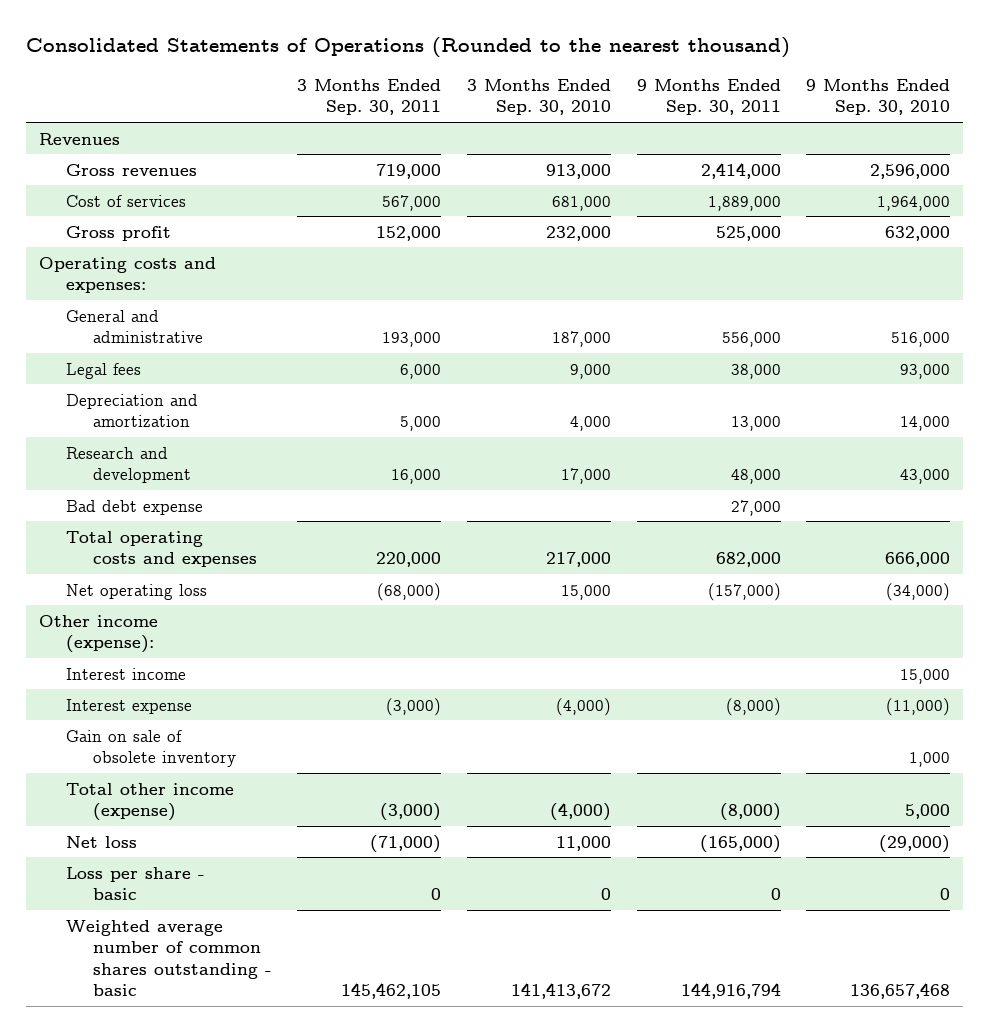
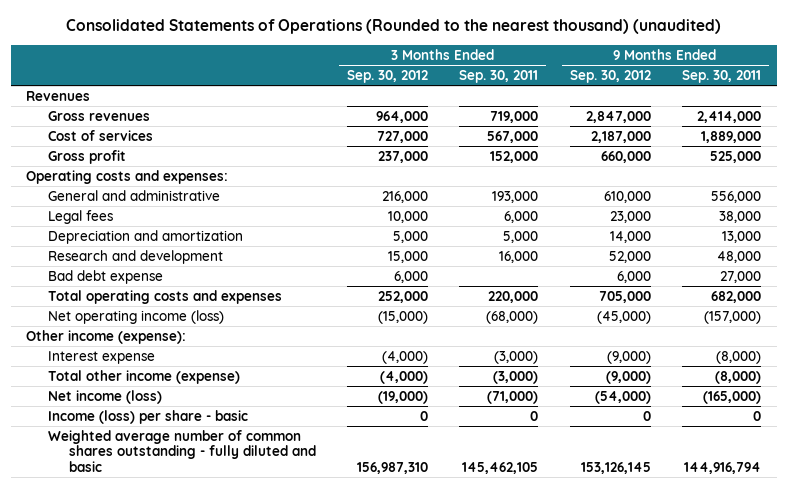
[25,37,790,59] Consolidated Statements of Operations (Rounded to the nearest thousand) -> [65,19,721,35] Consolidated Statements of Operations (Rounded to the nearest thousand) (unaudited)
[466,78,611,116] 3 Months Ended Sep. 30, 2010 -> none
[806,78,951,116] 9 Months Ended Sep. 30, 2010 -> none
none -> [347,69,429,83] Sep. 30, 2012
none -> [569,69,651,83] Sep. 30, 2012
[65,583,207,600] Net operating loss -> [47,309,224,324] Net operating income (loss)
[65,667,186,680] Interest income -> none
[65,729,236,768] Gain on sale of obsolete inventory -> none
[65,835,137,848] Net loss -> [47,389,162,404] Net income (loss)
[65,866,205,901] Loss per share - basic -> [47,409,248,424] Income (loss) per share - basic
[65,919,272,996] Weighted average number of common shares outstanding - basic -> [47,429,316,472] Weighted average number of common shares outstanding - fully diluted and basic

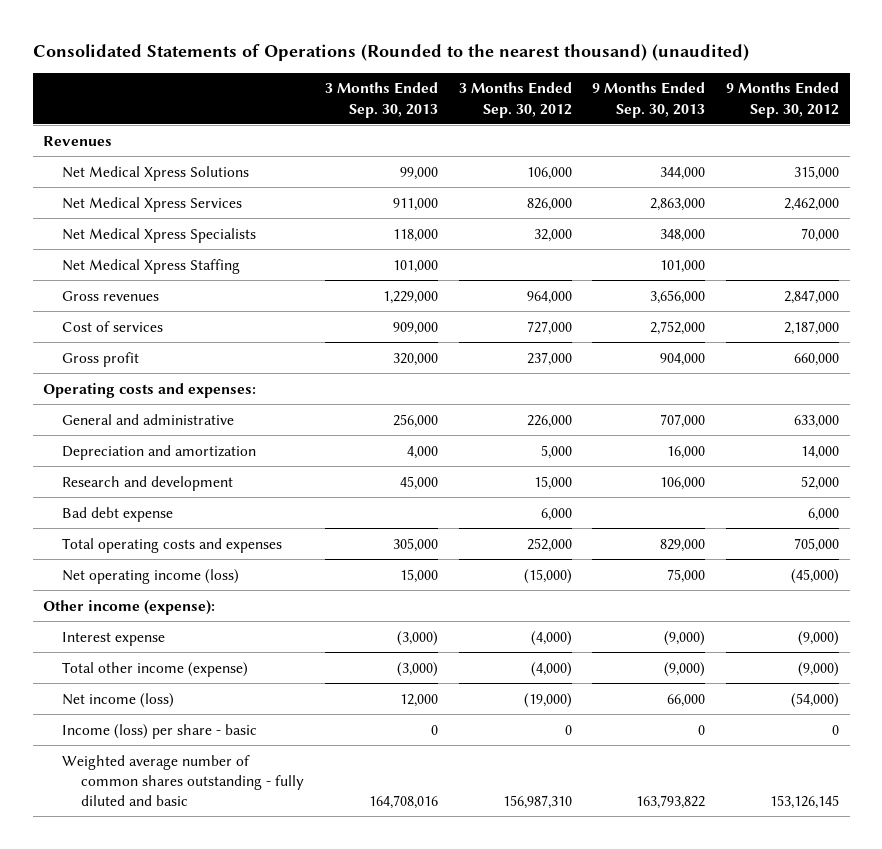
[459,69,539,83] Sep. 30, 2011 -> none
[682,69,762,83] Sep. 30, 2011 -> none
none -> [324,82,438,118] 3 Months Ended Sep. 30, 2013
none -> [592,82,706,118] 9 Months Ended Sep. 30, 2013
none -> [61,165,249,181] Net Medical Xpress Solutions
none -> [61,196,242,212] Net Medical Xpress Services
none -> [61,227,256,243] Net Medical Xpress Specialists
none -> [61,258,240,274] Net Medical Xpress Staffing
[47,209,113,224] Legal fees -> none
[382,190,429,203] 216,000 -> [526,414,572,428] 226,000
[603,190,651,203] 610,000 -> [794,414,840,428] 633,000

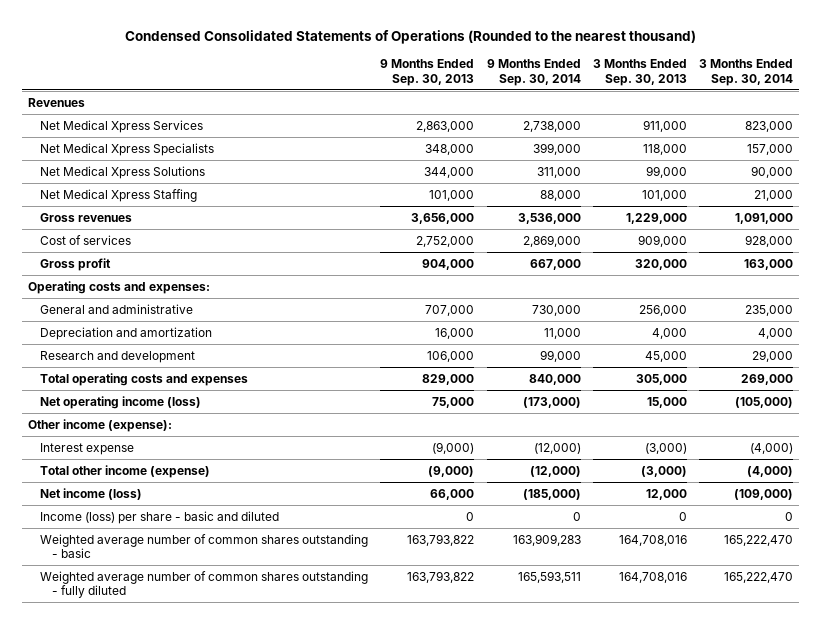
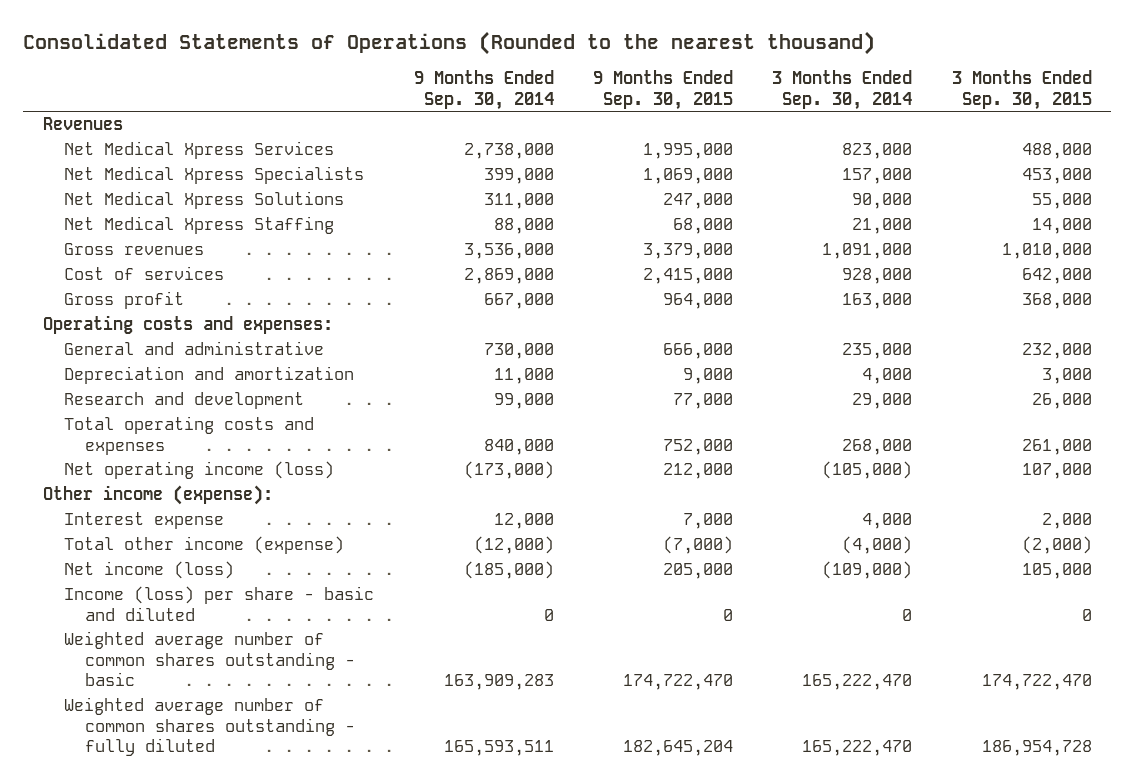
[124,29,696,44] Condensed Consolidated Statements of Operations (Rounded to the nearest thousand) -> [23,31,876,56] Consolidated Statements of Operations (Rounded to the nearest thousand)
[380,59,475,86] 9 Months Ended Sep. 30, 2013 -> none
[592,59,687,86] 3 Months Ended Sep. 30, 2013 -> none
none -> [592,70,733,110] 9 Months Ended Sep. 30, 2015
none -> [951,70,1092,110] 3 Months Ended Sep. 30, 2015
[741,373,794,385] 269,000 -> [842,438,913,455] 268,000
[533,442,581,454] (12,000) -> [493,513,554,530] 12,000
[750,442,794,454] (4,000) -> [862,513,913,530] 4,000

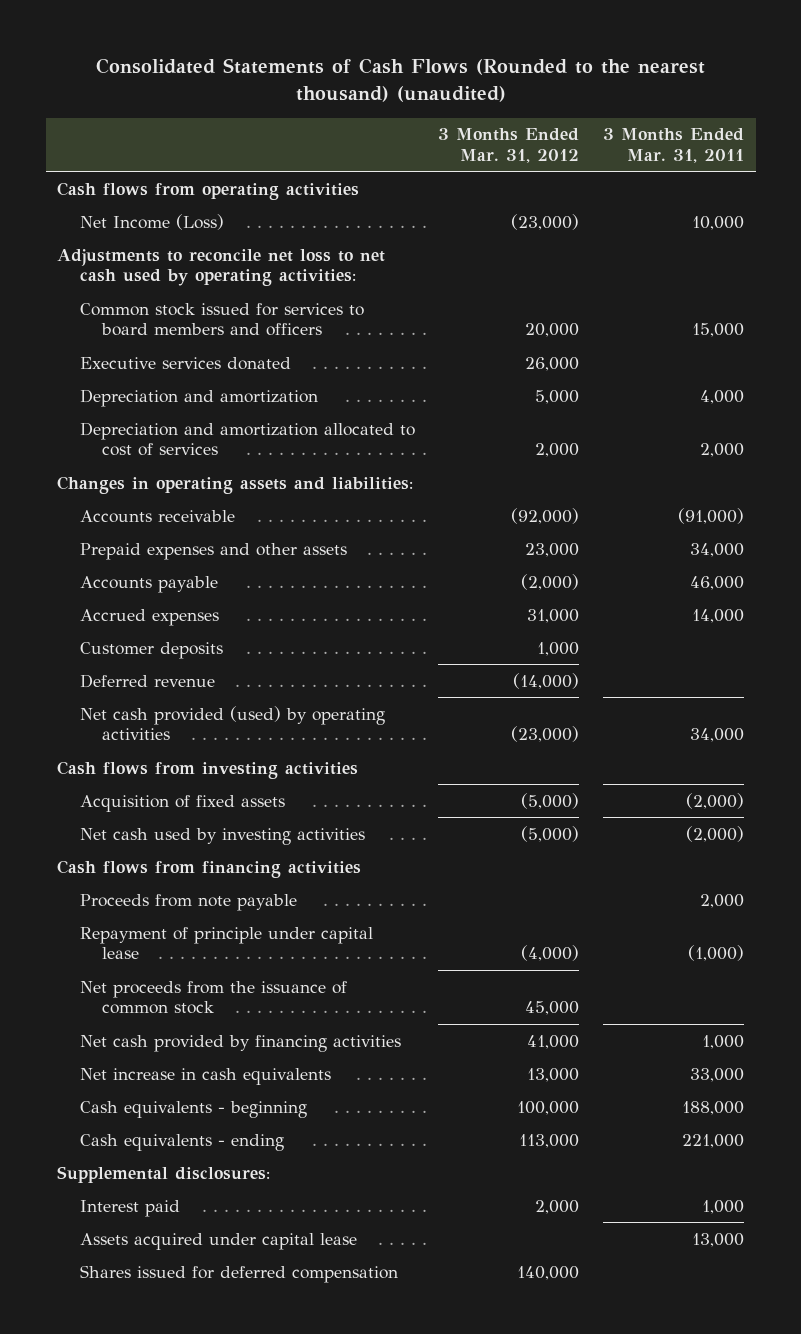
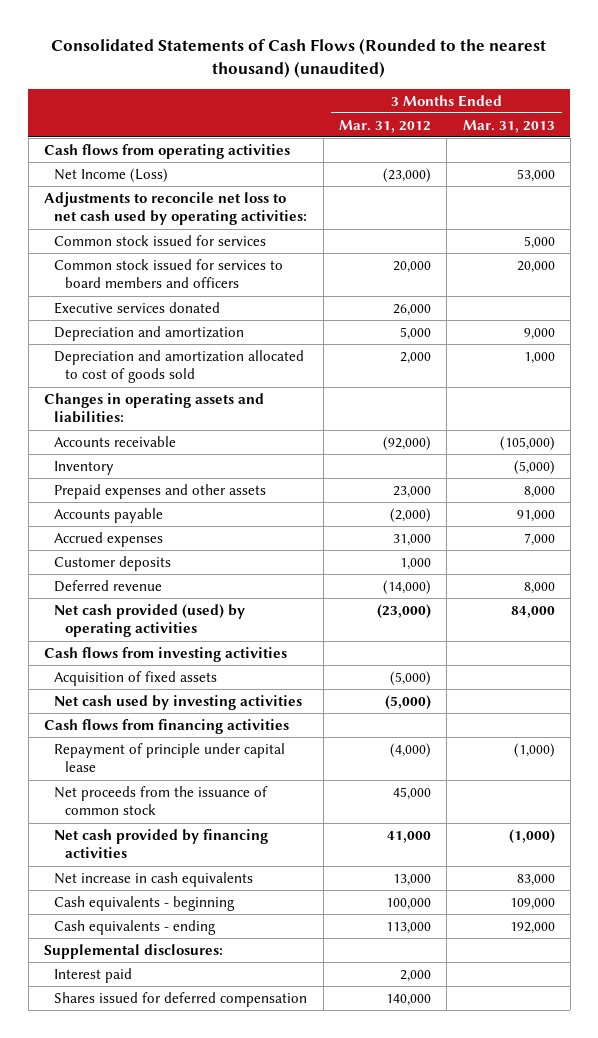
[602,128,744,163] 3 Months Ended Mar. 31, 2011 -> none
none -> [462,119,555,133] Mar. 31, 2013
none -> [54,234,267,246] Common stock issued for services
[79,421,415,457] Depreciation and amortization allocated to cost of services -> [54,349,305,384] Depreciation and amortization allocated to cost of goods sold
none -> [54,460,115,475] Inventory
[79,893,297,911] Proceeds from note payable -> none
[79,1232,357,1250] Assets acquired under capital lease -> none

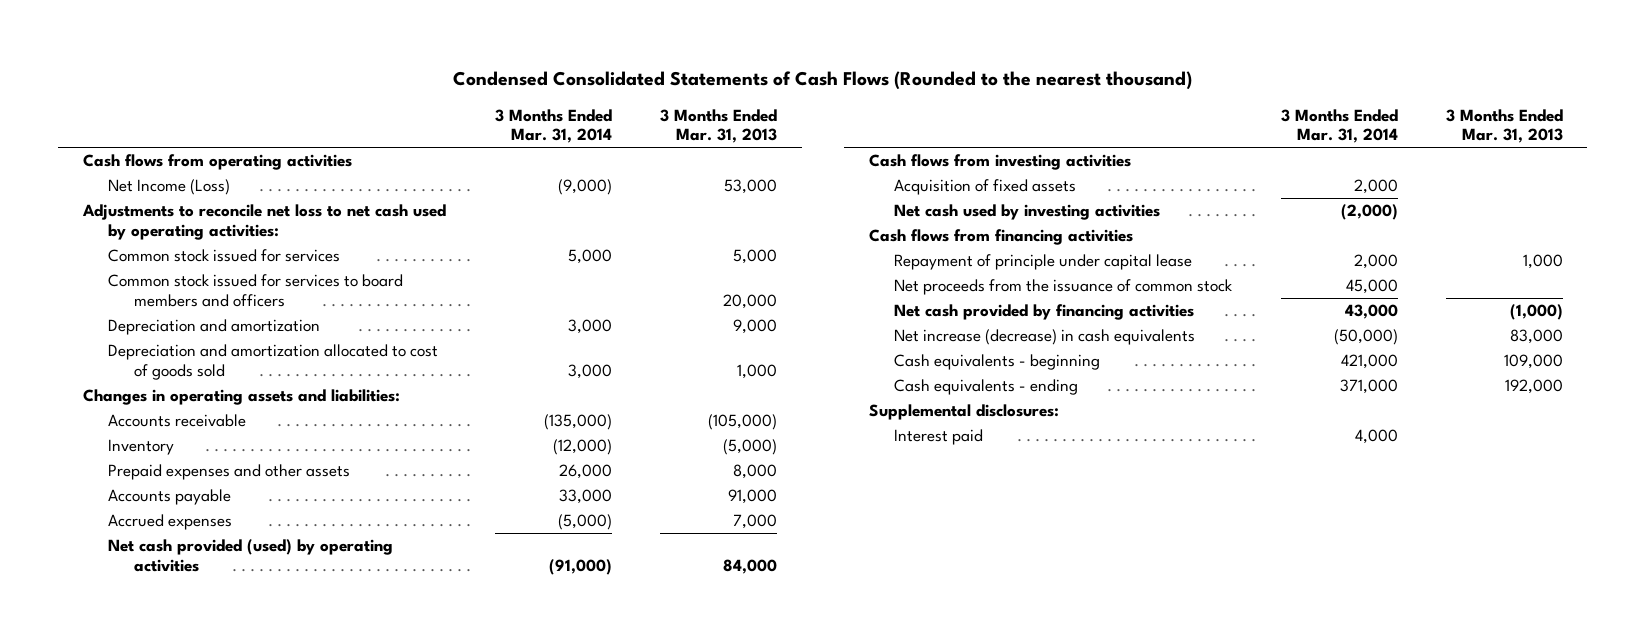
[51,38,547,79] Consolidated Statements of Cash Flows (Rounded to the nearest thousand) (unaudited) -> [452,71,1192,91] Condensed Consolidated Statements of Cash Flows (Rounded to the nearest thousand)
[339,119,432,133] Mar. 31, 2012 -> none
none -> [494,108,612,144] 3 Months Ended Mar. 31, 2014
[54,301,221,314] Executive services donated -> none
[54,555,172,571] Customer deposits -> none
[54,579,163,592] Deferred revenue -> none
[513,742,555,758] (1,000) -> [1523,254,1564,270] 1,000
[54,871,254,887] Net increase in cash equivalents -> [894,329,1196,346] Net increase (decrease) in cash equivalents
[54,991,308,1007] Shares issued for deferred compensation -> none

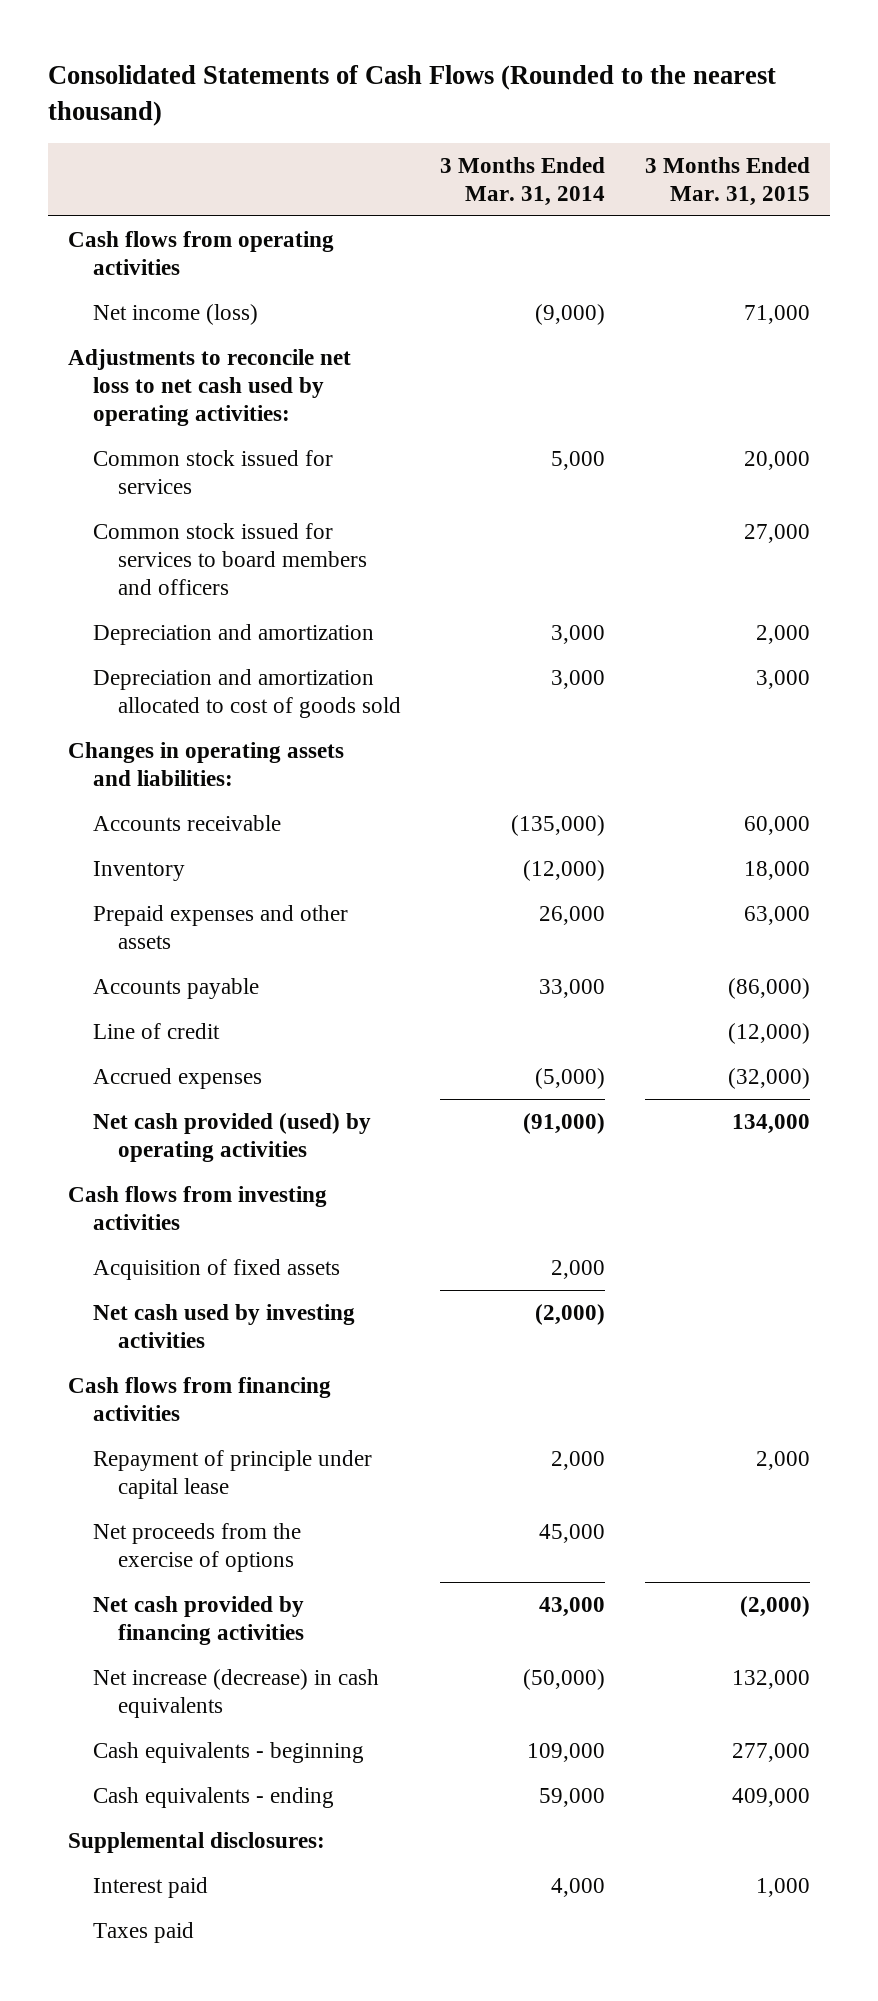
[452,71,1192,91] Condensed Consolidated Statements of Cash Flows (Rounded to the nearest thousand) -> [48,65,777,126] Consolidated Statements of Cash Flows (Rounded to the nearest thousand)
[660,108,778,144] 3 Months Ended Mar. 31, 2013 -> none
none -> [645,156,811,206] 3 Months Ended Mar. 31, 2015
[108,179,231,196] Net Income (Loss) -> [92,304,258,326] Net income (loss)
none -> [92,1023,220,1040] Line of credit
[894,279,1233,296] Net proceeds from the issuance of common stock -> [92,1523,301,1572] Net proceeds from the exercise of options
[1340,354,1398,370] 421,000 -> [527,1743,606,1763] 109,000
[1339,379,1398,395] 371,000 -> [539,1788,606,1808] 59,000
none -> [92,1922,194,1944] Taxes paid

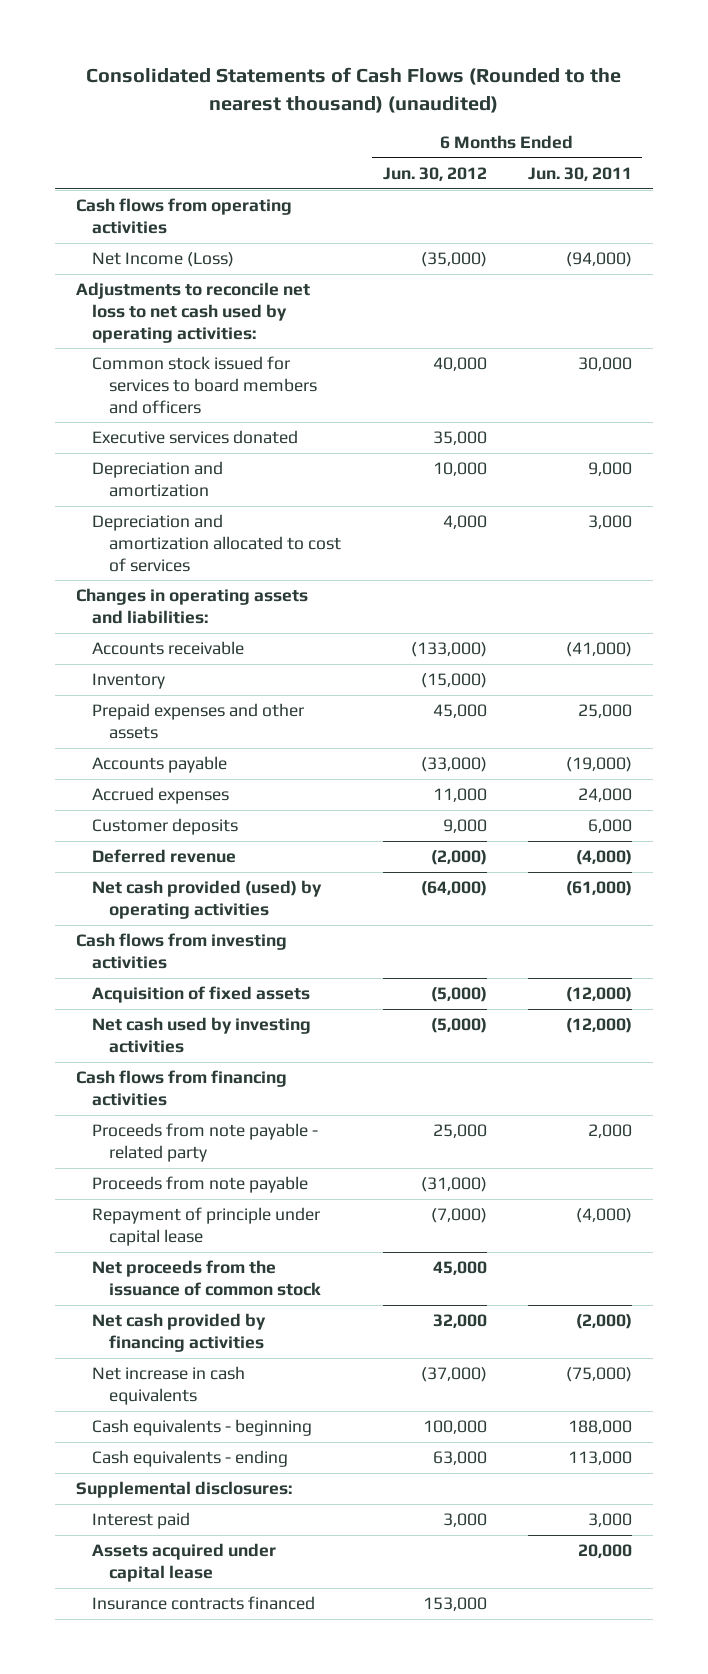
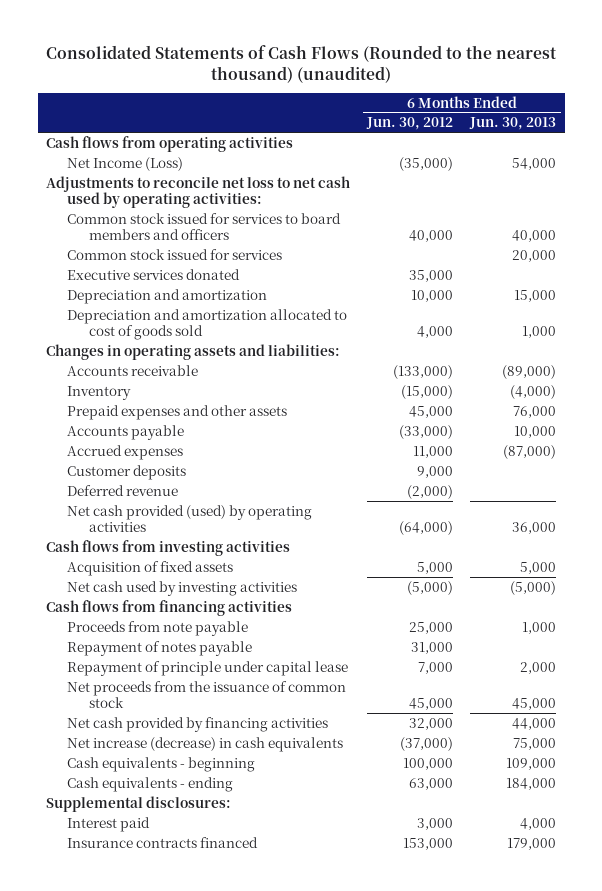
[527,166,632,181] Jun. 30, 2011 -> none
none -> [469,117,557,131] Jun. 30, 2013
none -> [67,248,283,260] Common stock issued for services
[92,514,342,572] Depreciation and amortization allocated to cost of services -> [67,308,348,340] Depreciation and amortization allocated to cost of goods sold
[430,987,487,1003] (5,000) -> [417,561,454,574] 5,000
[92,1123,319,1162] Proceeds from note payable - related party -> none
[420,1177,487,1193] (31,000) -> [409,621,454,634] 25,000
none -> [67,640,253,656] Repayment of notes payable
[430,1208,487,1224] (7,000) -> [418,661,454,674] 7,000
[92,1366,246,1405] Net increase in cash equivalents -> [67,736,344,752] Net increase (decrease) in cash equivalents
[92,1543,277,1582] Assets acquired under capital lease -> none

